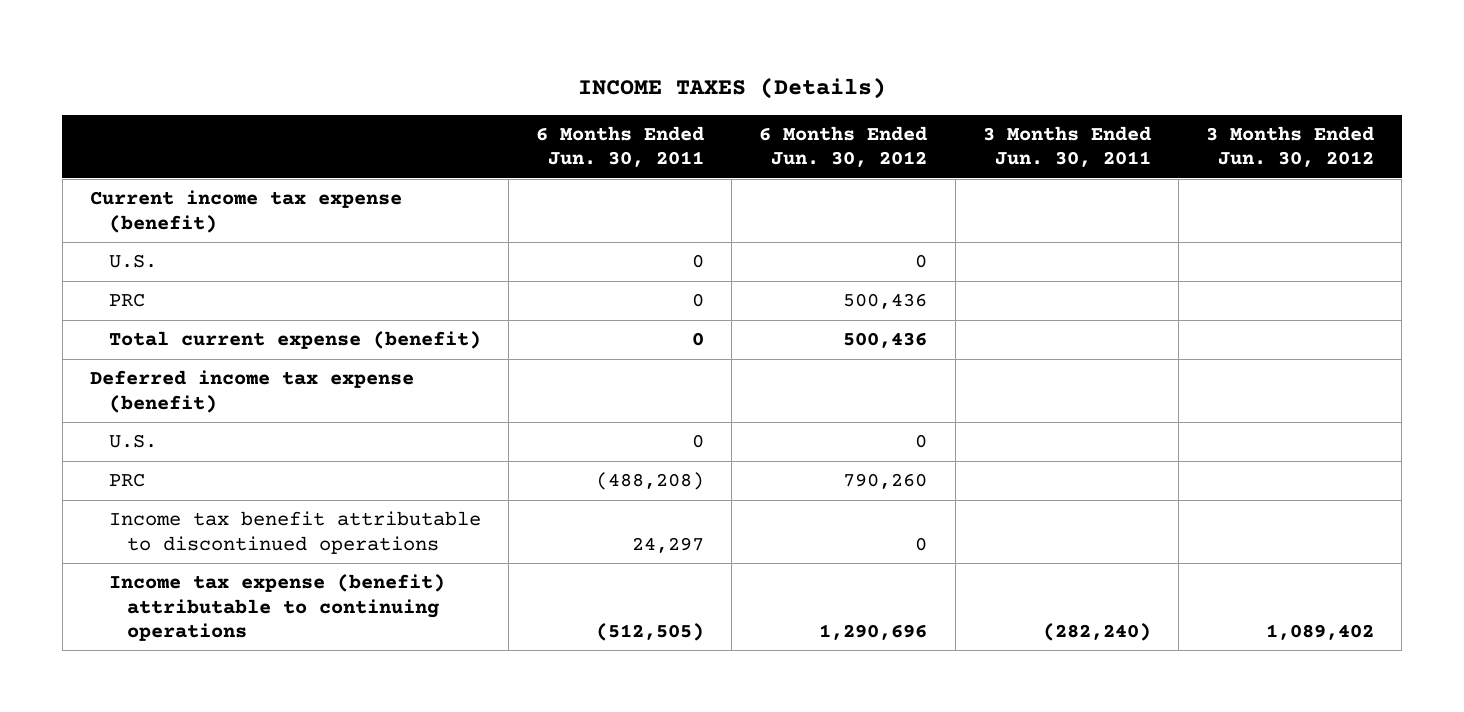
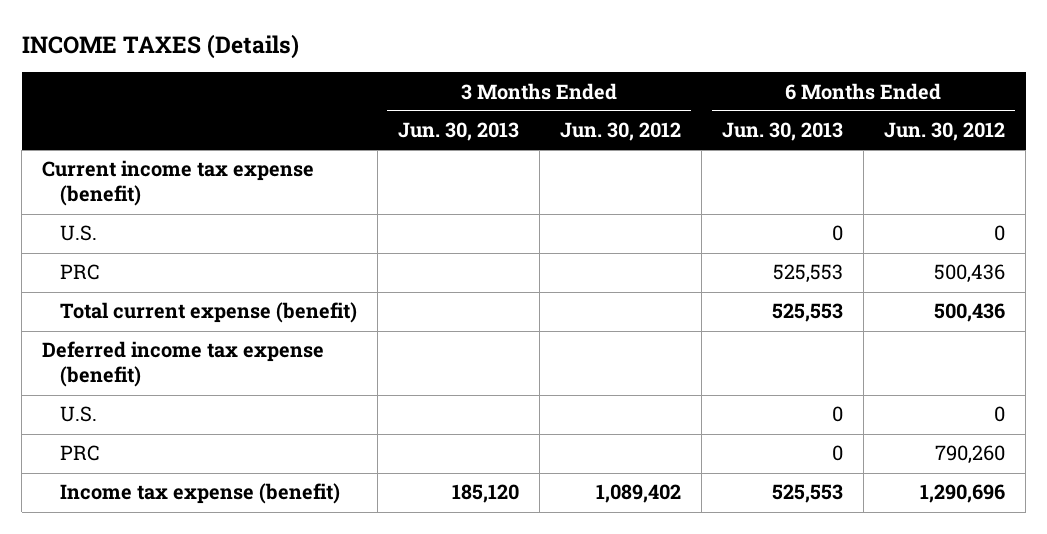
[536,126,705,168] 6 Months Ended Jun. 30, 2011 -> none
[982,126,1151,168] 3 Months Ended Jun. 30, 2011 -> none
none -> [397,122,519,142] Jun. 30, 2013
none -> [721,122,843,142] Jun. 30, 2013
[108,511,481,554] Income tax benefit attributable to discontinued operations -> none
[108,574,445,641] Income tax expense (benefit) attributable to continuing operations -> [59,483,340,505] Income tax expense (benefit)

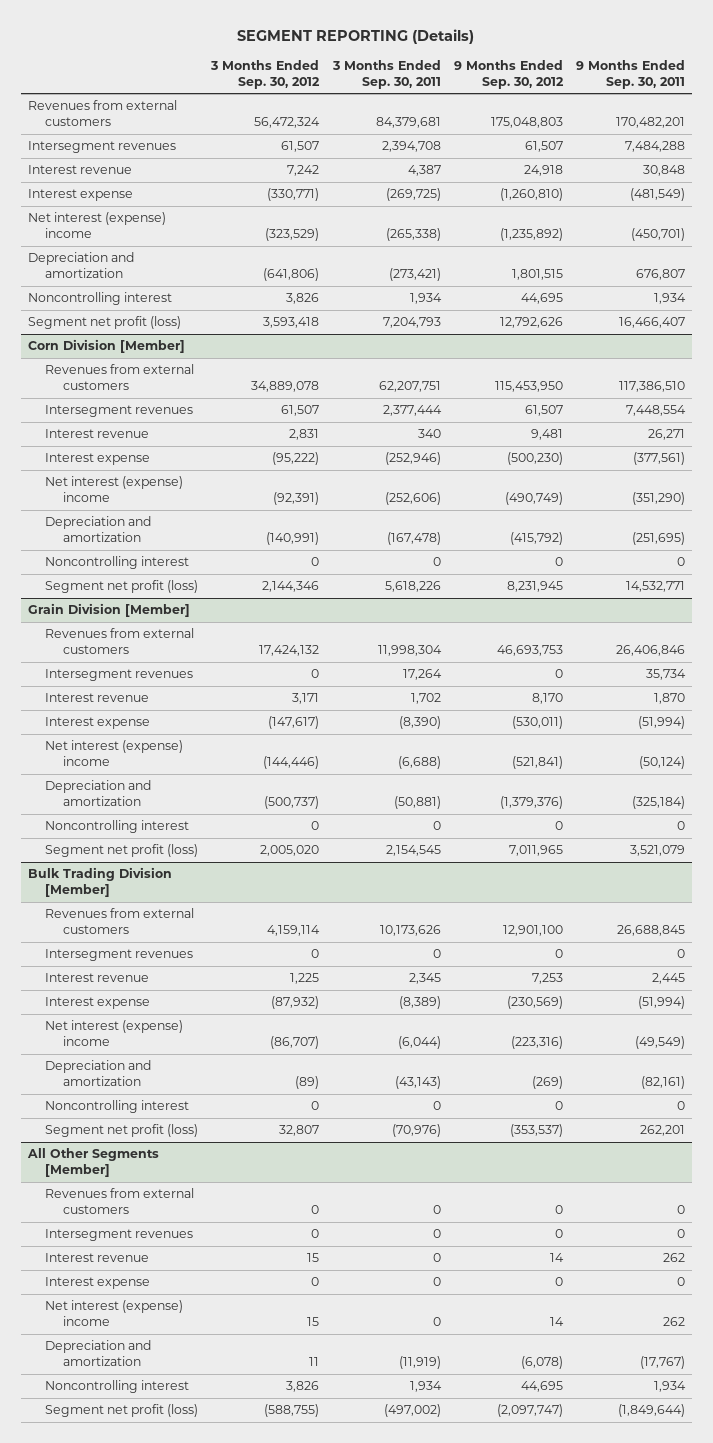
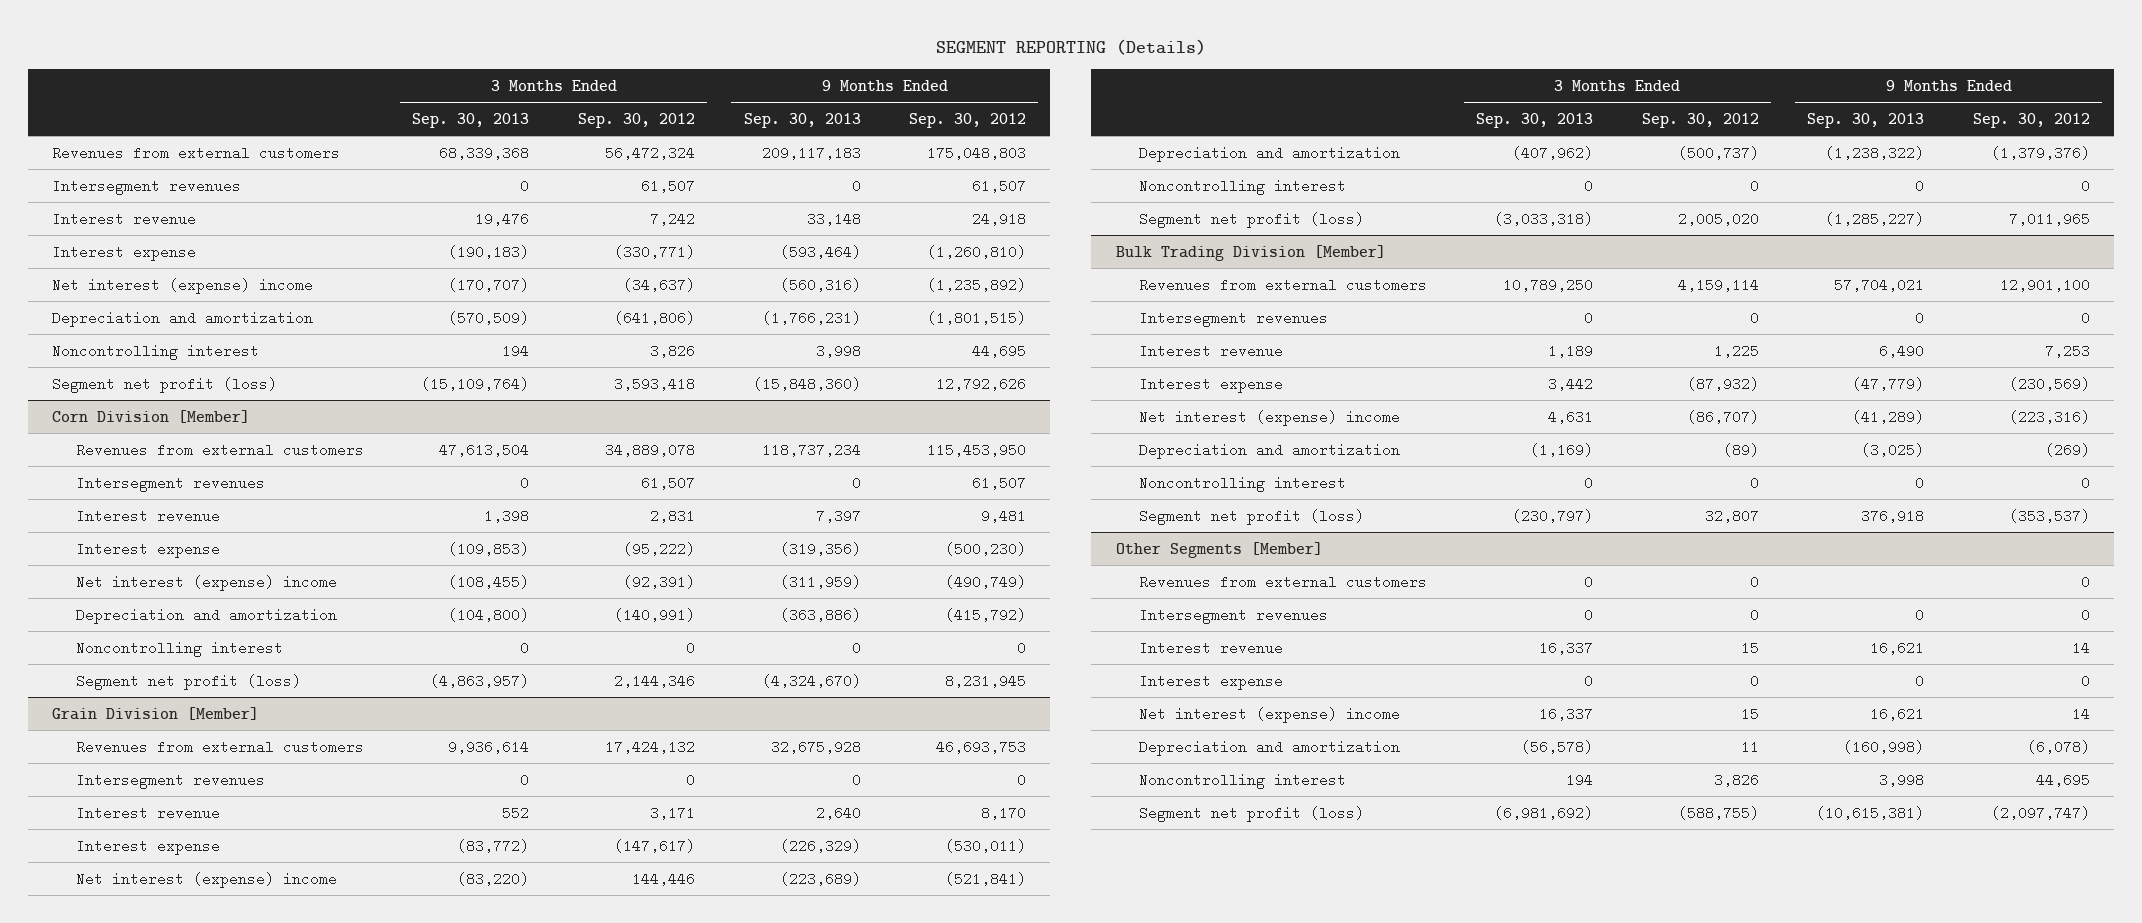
[331,59,441,89] 3 Months Ended Sep. 30, 2011 -> none
[575,59,685,89] 9 Months Ended Sep. 30, 2011 -> none
none -> [412,112,530,128] Sep. 30, 2013
none -> [743,112,861,128] Sep. 30, 2013
[265,228,320,242] (323,529) -> [622,277,695,292] (34,637)
[511,269,563,281] 1,801,515 -> [927,310,1027,325] (1,801,515)
[263,756,320,770] (144,446) -> [631,871,695,886] 144,446
[26,1148,159,1178] All Other Segments [Member] -> [1115,541,1323,558] Other Segments [Member]

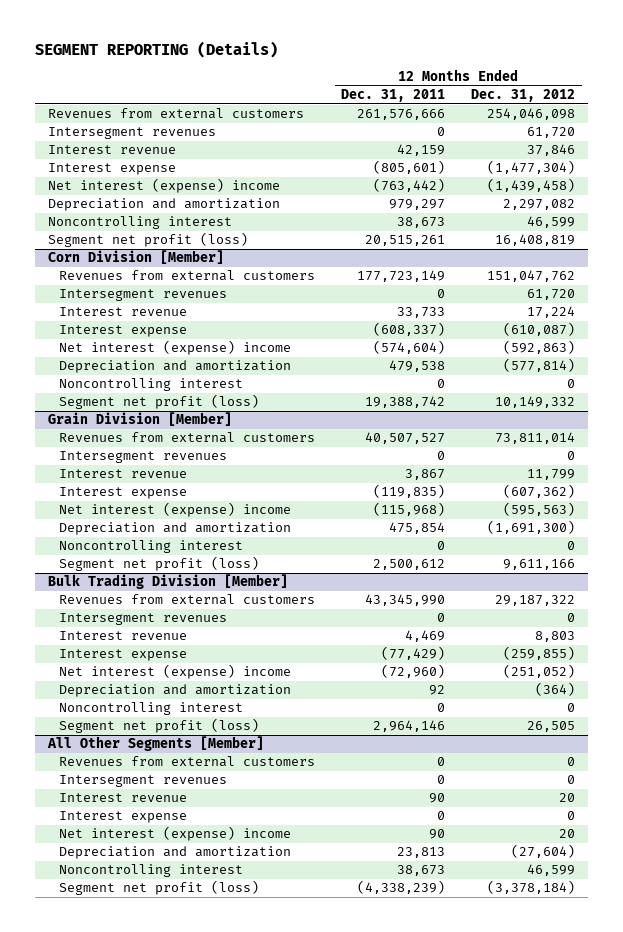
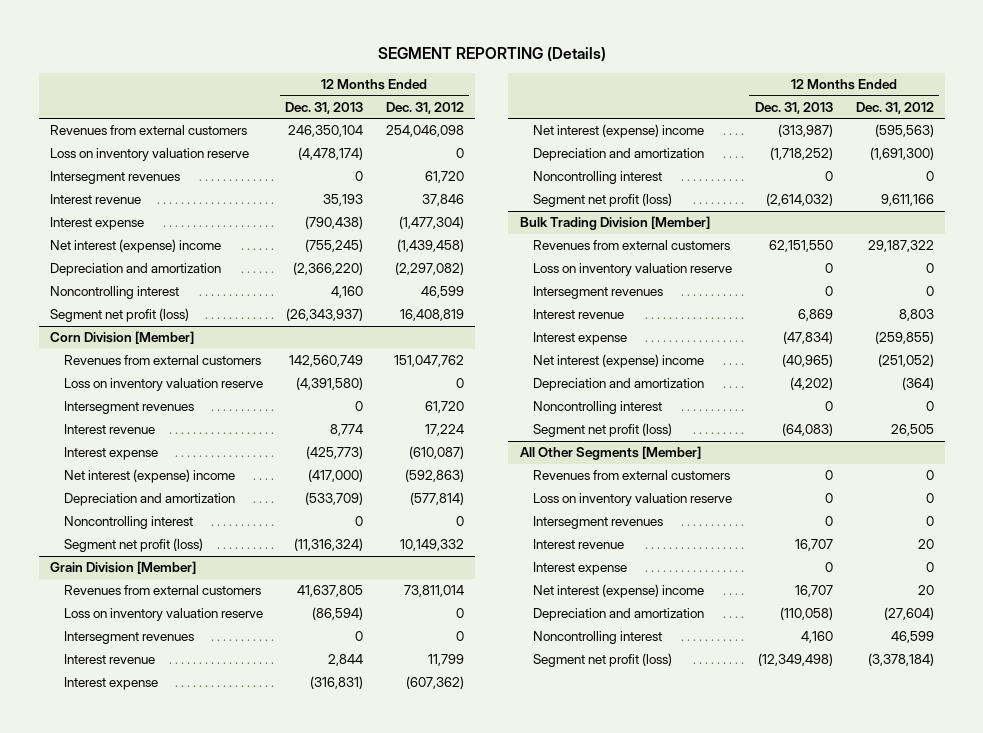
[341,89,446,103] Dec. 31, 2011 -> none
none -> [285,101,364,114] Dec. 31, 2013
none -> [49,148,249,162] Loss on inventory valuation reserve
[503,199,576,211] 2,297,082 -> [394,262,464,276] (2,297,082)
none -> [63,378,263,392] Loss on inventory valuation reserve
none -> [63,608,263,622] Loss on inventory valuation reserve
none -> [533,263,733,277] Loss on inventory valuation reserve
none -> [533,493,733,507] Loss on inventory valuation reserve

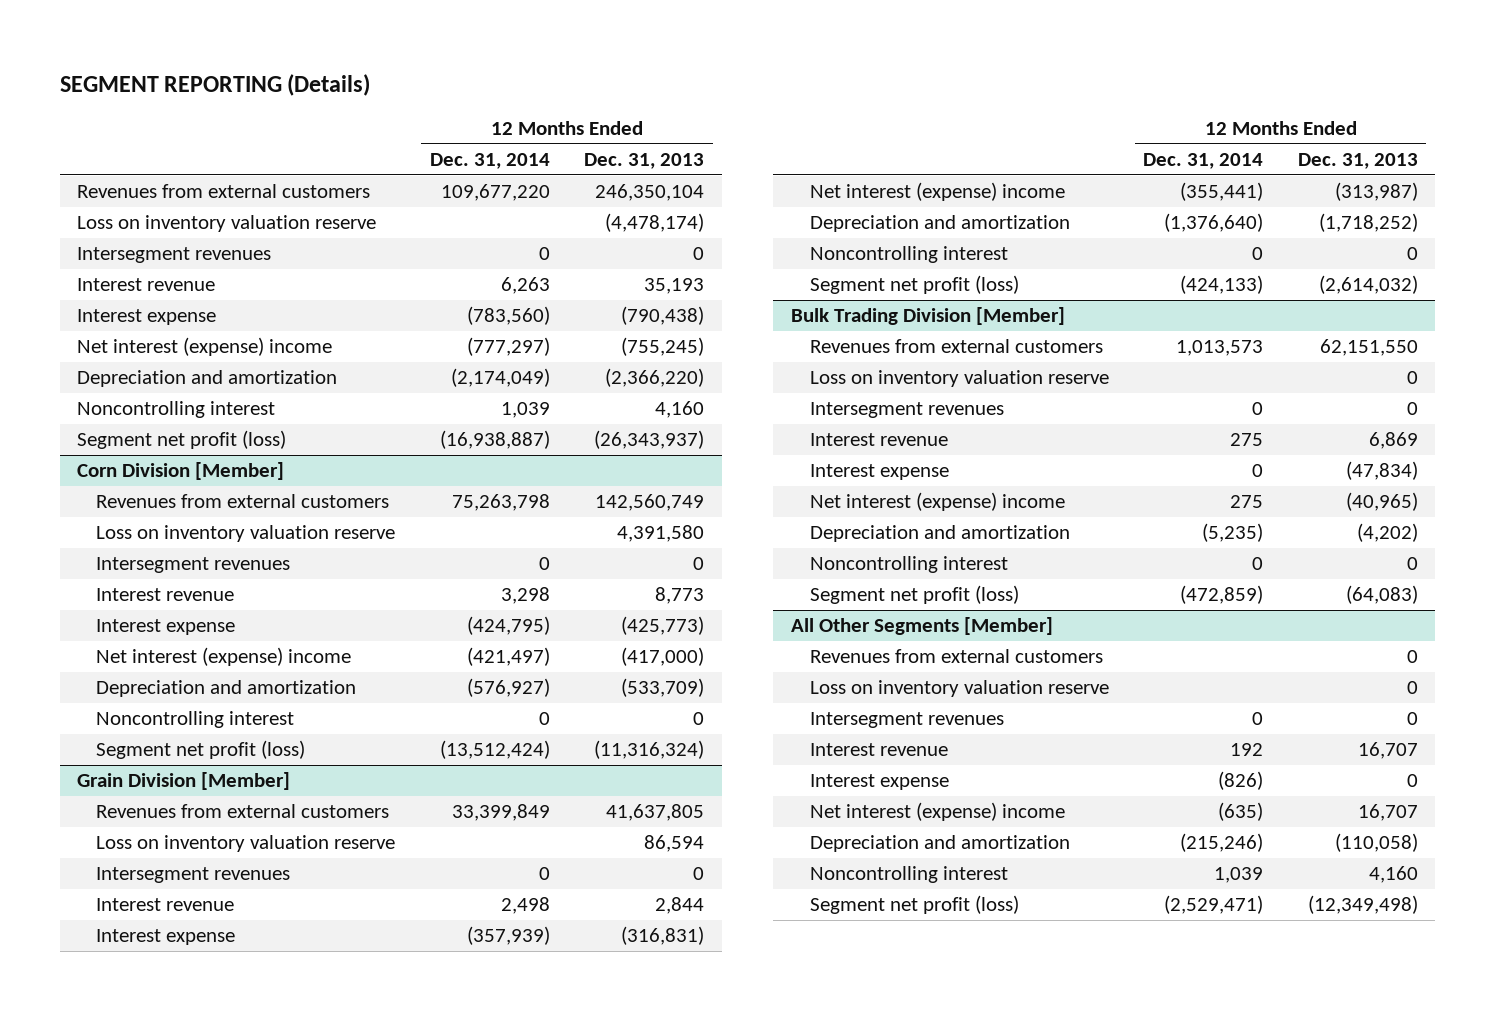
[385,101,464,114] Dec. 31, 2012 -> none
none -> [429,152,550,169] Dec. 31, 2014
[296,377,364,391] (4,391,580) -> [617,525,705,543] 4,391,580
[330,424,364,437] 8,774 -> [655,587,705,605] 8,773
[312,607,364,621] (86,594) -> [644,835,705,853] 86,594

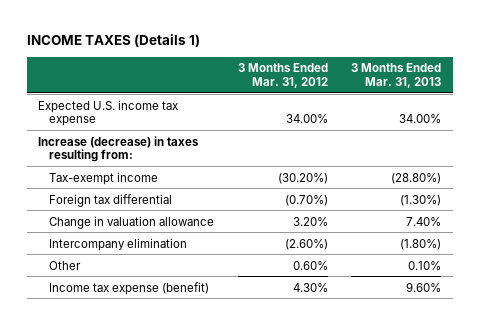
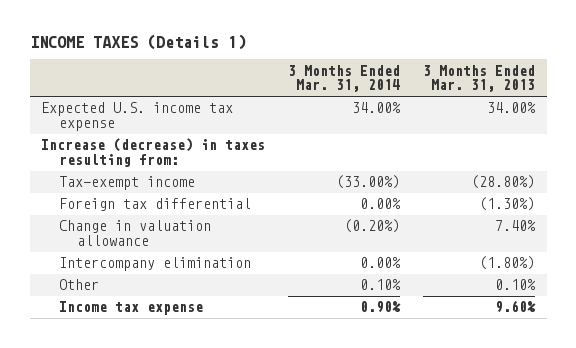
[237,63,328,88] 3 Months Ended Mar. 31, 2012 -> none
none -> [288,64,401,93] 3 Months Ended Mar. 31, 2014
[49,281,210,295] Income tax expense (benefit) -> [59,301,204,316] Income tax expense

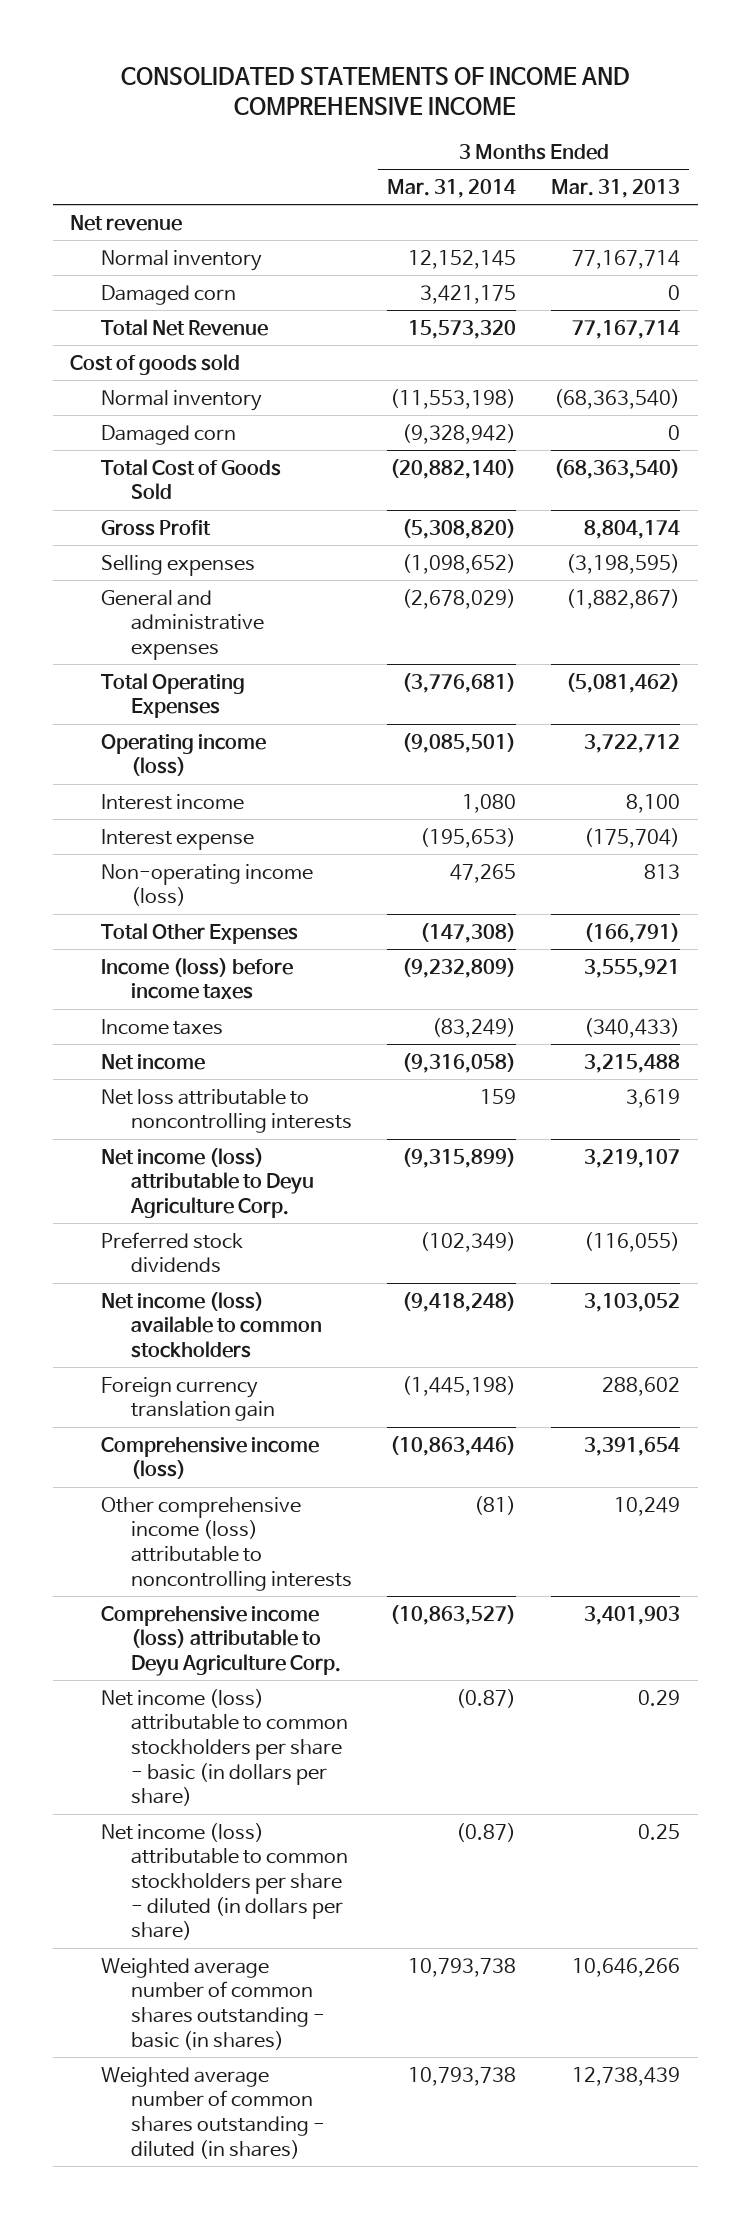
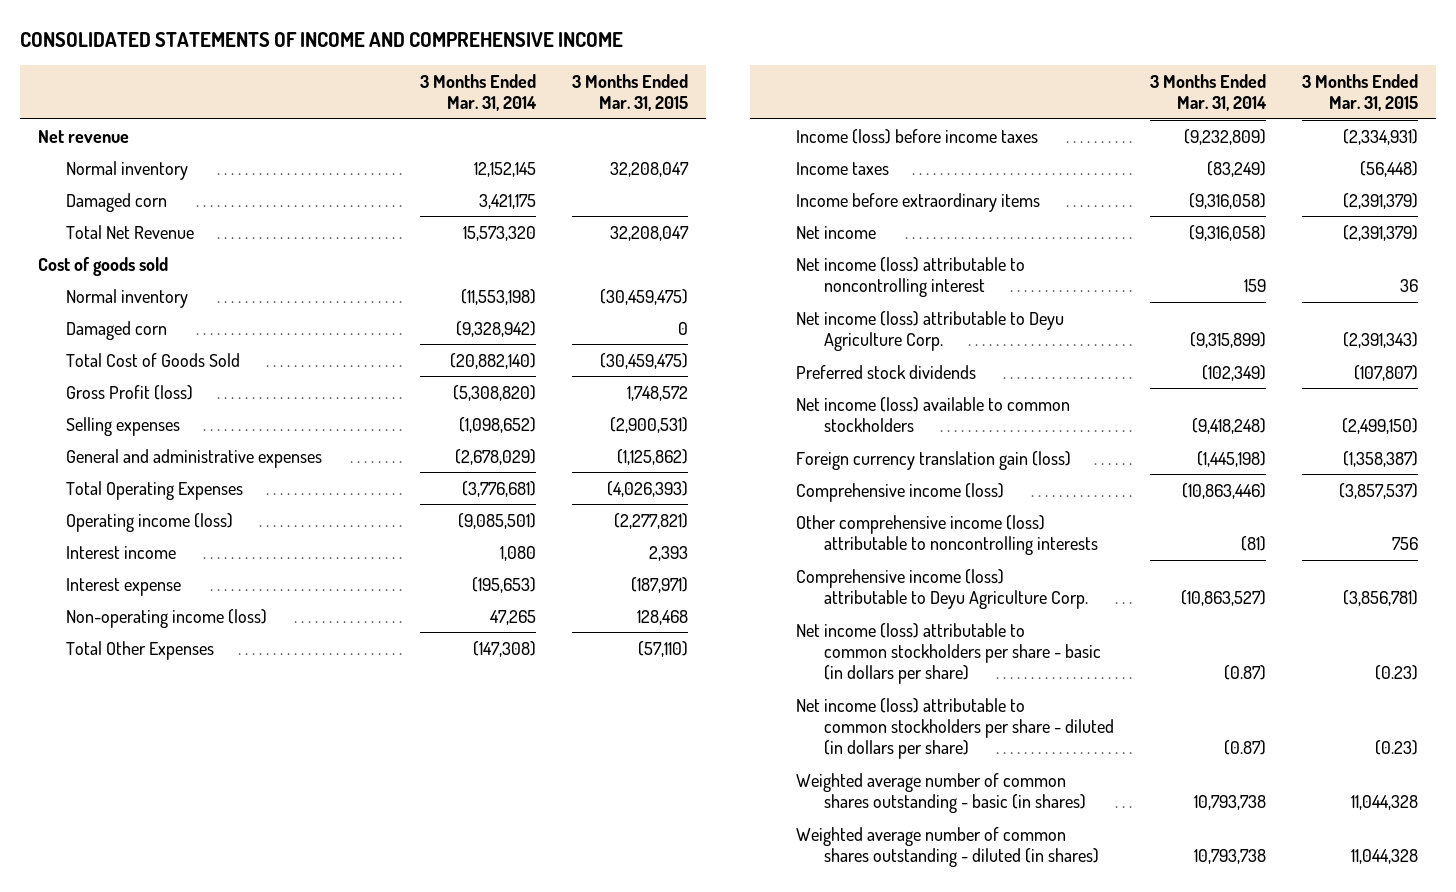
[551,178,681,198] Mar. 31, 2013 -> none
none -> [571,73,688,112] 3 Months Ended Mar. 31, 2015
[100,519,211,536] Gross Profit -> [65,384,193,400] Gross Profit (loss)
none -> [796,192,1041,212] Income before extraordinary items
[100,1088,352,1134] Net loss attributable to noncontrolling interests -> [796,256,1026,297] Net income (loss) attributable to noncontrolling interest
[100,1376,275,1422] Foreign currency translation gain -> [796,450,1072,470] Foreign currency translation gain (loss)

